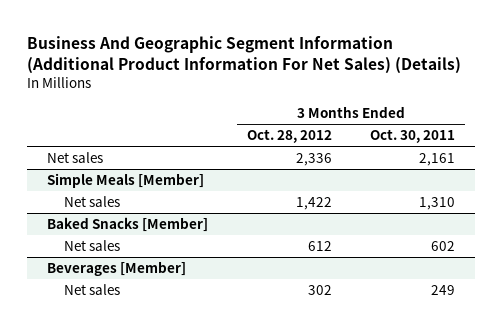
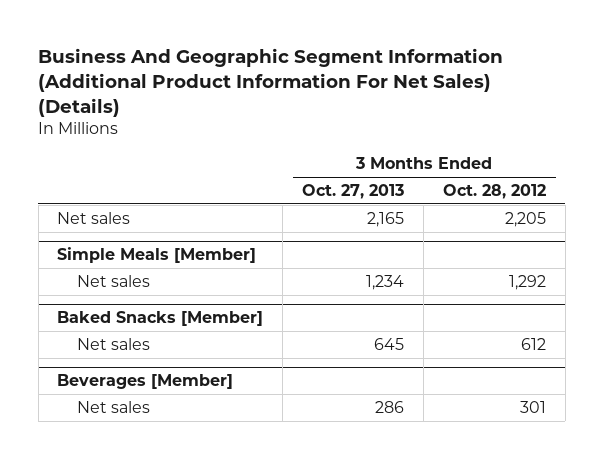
[370,129,456,144] Oct. 30, 2011 -> none
none -> [302,184,405,200] Oct. 27, 2013
[295,153,332,167] 2,336 -> [504,211,546,227] 2,205
[295,197,332,211] 1,422 -> [508,274,546,290] 1,292
[307,285,332,296] 302 -> [519,400,546,413] 301

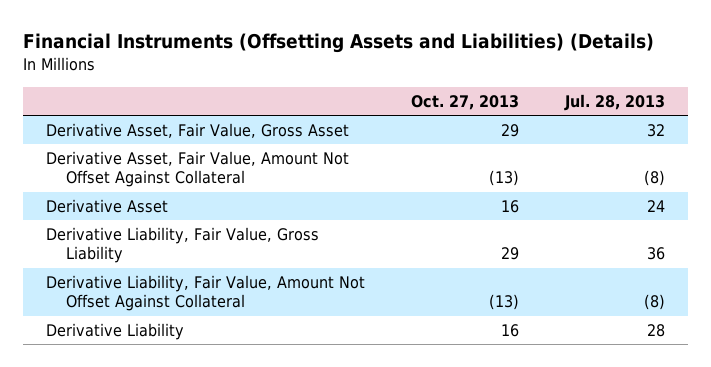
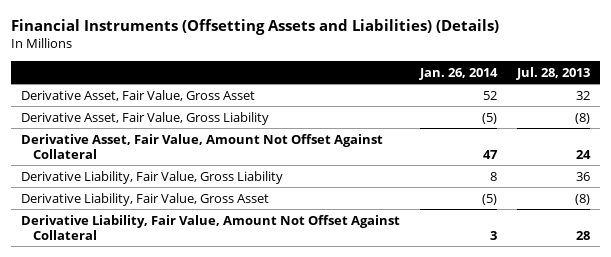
[411,94,520,110] Oct. 27, 2013 -> none
none -> [418,67,498,80] Jan. 26, 2014
[46,199,169,214] Derivative Asset -> none
none -> [20,111,269,125] Derivative Asset, Fair Value, Gross Liability
[643,170,665,187] (8) -> [575,149,591,159] 24
[46,323,185,341] Derivative Liability -> none
none -> [20,192,269,206] Derivative Liability, Fair Value, Gross Asset
[643,294,665,311] (8) -> [575,230,590,240] 28

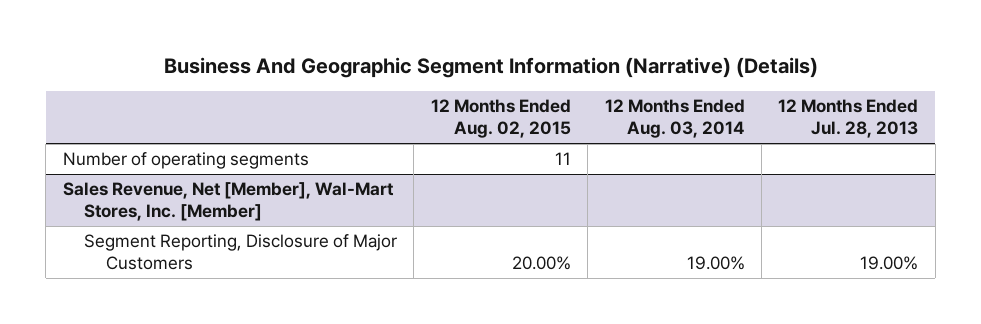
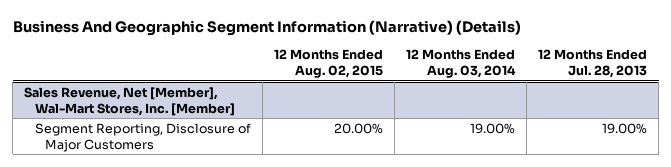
[62,152,309,170] Number of operating segments -> none

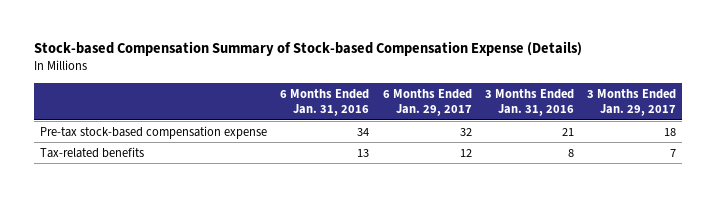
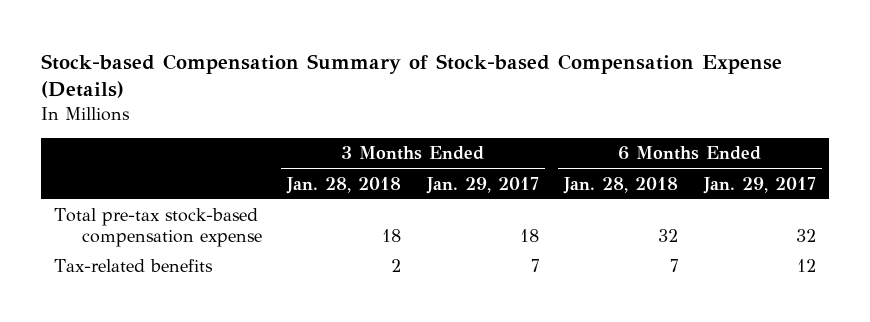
[280,88,370,117] 6 Months Ended Jan. 31, 2016 -> none
[484,88,574,117] 3 Months Ended Jan. 31, 2016 -> none
none -> [286,176,402,194] Jan. 28, 2018
none -> [563,176,679,194] Jan. 28, 2018
[40,125,268,139] Pre-tax stock-based compensation expense -> [53,208,262,248] Total pre-tax stock-based compensation expense

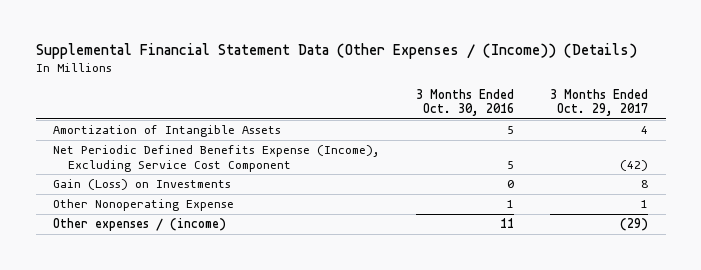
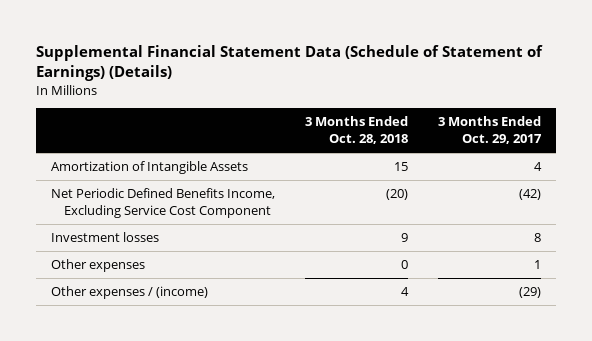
[35,43,637,60] Supplemental Financial Statement Data (Other Expenses / (Income)) (Details) -> [36,44,544,82] Supplemental Financial Statement Data (Schedule of Statement of Earnings) (Details)
[416,88,515,117] 3 Months Ended Oct. 30, 2016 -> none
none -> [305,116,409,145] 3 Months Ended Oct. 28, 2018
[53,199,235,212] Other Nonoperating Expense -> none
[53,145,381,172] Net Periodic Defined Benefits Expense (Income), Excluding Service Cost Component -> [51,188,276,219] Net Periodic Defined Benefits Income, Excluding Service Cost Component
[53,179,232,191] Gain (Loss) on Investments -> [51,232,160,243] Investment losses
none -> [51,259,146,273] Other expenses

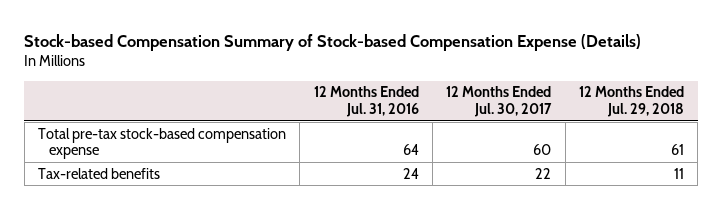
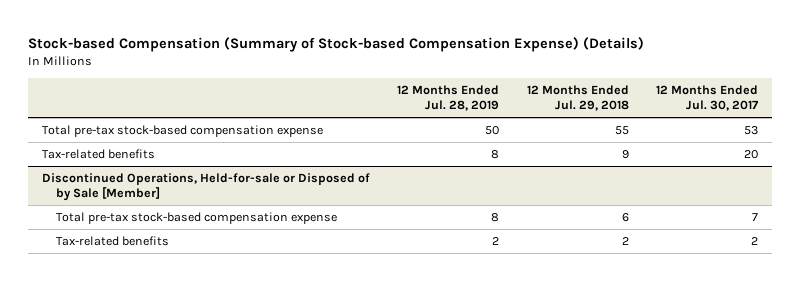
[24,33,642,51] Stock-based Compensation Summary of Stock-based Compensation Expense (Details) -> [28,37,645,53] Stock-based Compensation (Summary of Stock-based Compensation Expense) (Details)
[313,86,419,118] 12 Months Ended Jul. 31, 2016 -> none
none -> [397,84,500,112] 12 Months Ended Jul. 28, 2019
[533,144,552,156] 60 -> [743,125,758,135] 53
[670,144,684,156] 61 -> [614,125,629,135] 55
[535,167,552,179] 22 -> [743,149,758,159] 20
[673,167,684,179] 11 -> [621,149,629,159] 9
none -> [42,172,371,202] Discontinued Operations, Held-for-sale or Disposed of by Sale [Member]
none -> [56,211,338,224] Total pre-tax stock-based compensation expense
none -> [56,235,170,246] Tax-related benefits

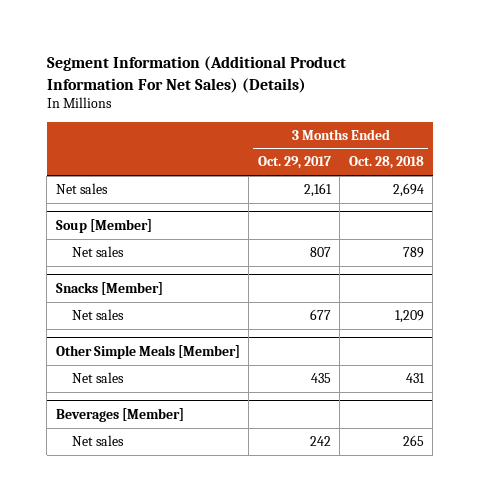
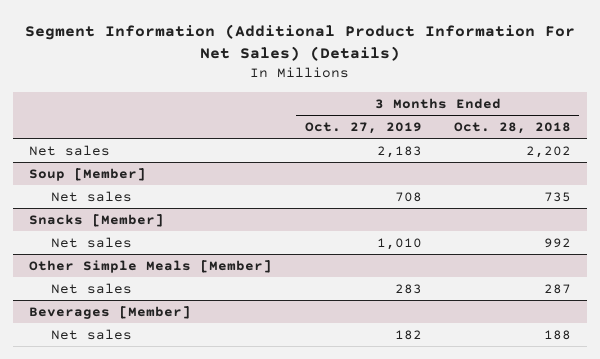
[257,156,331,170] Oct. 29, 2017 -> none
none -> [304,121,422,134] Oct. 27, 2019
[392,183,424,198] 2,694 -> [525,145,571,158] 2,202
[402,247,424,259] 789 -> [543,191,571,202] 735
[394,310,424,324] 1,209 -> [543,237,571,248] 992
[405,373,425,384] 431 -> [543,283,571,294] 287
[402,435,424,447] 265 -> [543,329,571,340] 188

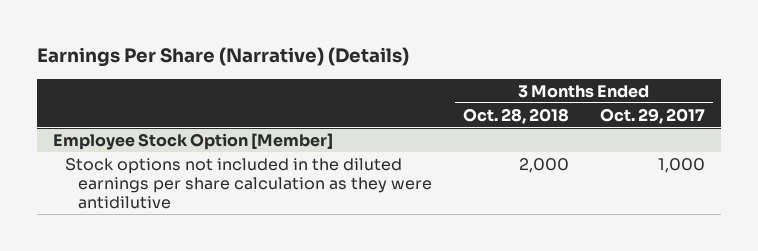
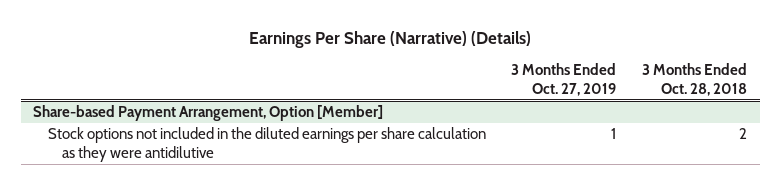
[600,107,706,124] Oct. 29, 2017 -> none
none -> [511,63,617,96] 3 Months Ended Oct. 27, 2019
[52,132,333,150] Employee Stock Option [Member] -> [33,105,384,122] Share-based Payment Arrangement, Option [Member]
[519,157,570,173] 2,000 -> [738,128,747,140] 2

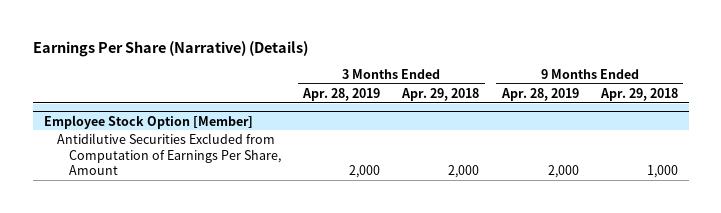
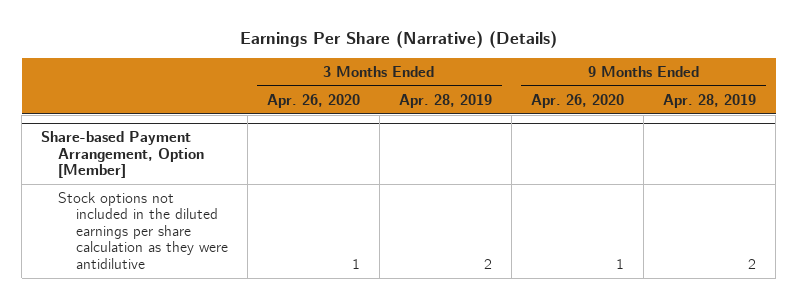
[401,87,480,101] Apr. 29, 2018 -> none
[599,87,678,101] Apr. 29, 2018 -> none
none -> [266,93,360,108] Apr. 26, 2020
none -> [531,93,625,108] Apr. 26, 2020
[56,132,282,176] Antidilutive Securities Excluded from Computation of Earnings Per Share, Amount -> none
[43,114,253,129] Employee Stock Option [Member] -> [41,131,205,179] Share-based Payment Arrangement, Option [Member]
none -> [58,191,228,269] Stock options not included in the diluted earnings per share calculation as they were antidilutive

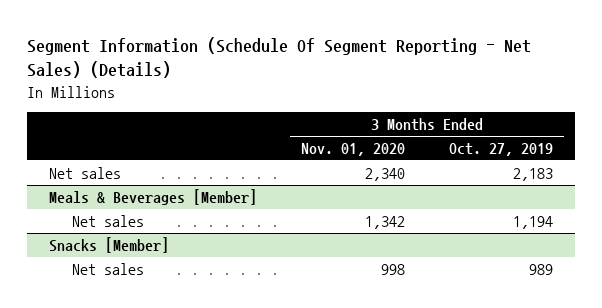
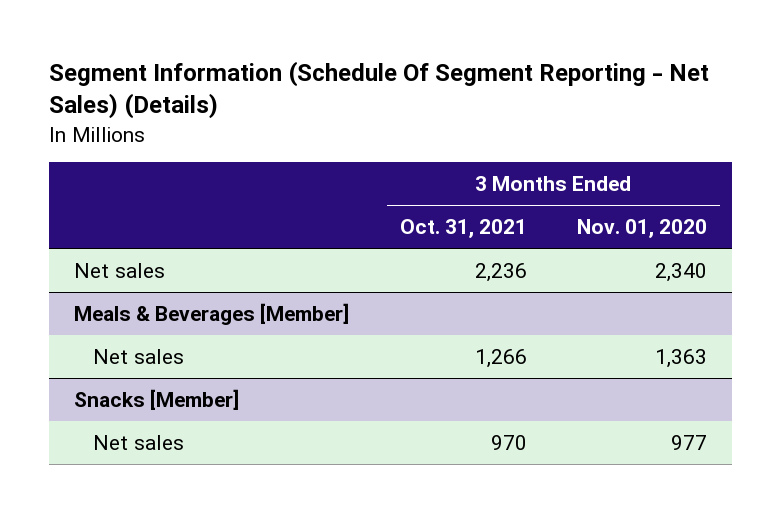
[449,142,554,156] Oct. 27, 2019 -> none
none -> [399,219,527,239] Oct. 31, 2021
[365,215,406,229] 1,342 -> [654,348,707,368] 1,363
[381,263,406,275] 998 -> [670,434,707,450] 977

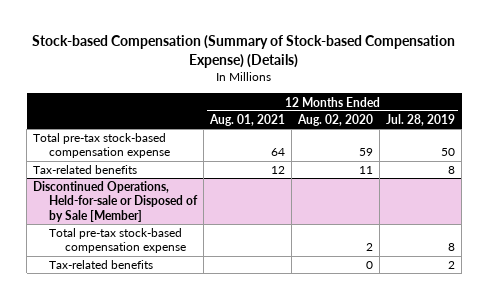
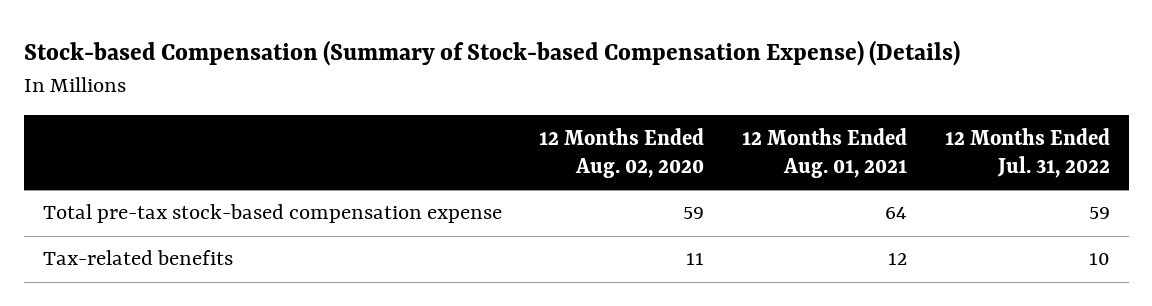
[386,113,456,126] Jul. 28, 2019 -> none
none -> [944,127,1110,179] 12 Months Ended Jul. 31, 2022
[33,181,198,222] Discontinued Operations, Held-for-sale or Disposed of by Sale [Member] -> none
[48,228,186,254] Total pre-tax stock-based compensation expense -> none
[48,260,153,270] Tax-related benefits -> none

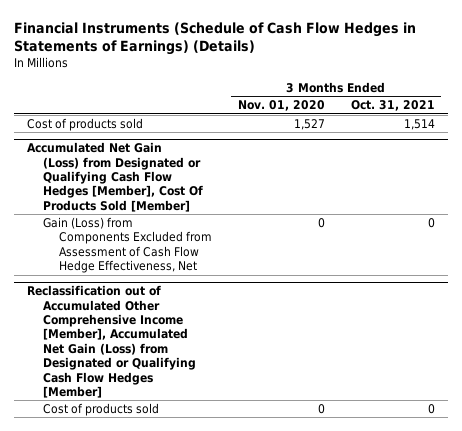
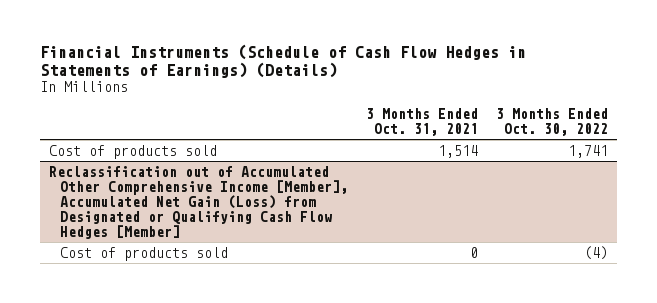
[237,100,325,112] Nov. 01, 2020 -> none
none -> [496,108,609,137] 3 Months Ended Oct. 30, 2022
[27,142,204,212] Accumulated Net Gain (Loss) from Designated or Qualifying Cash Flow Hedges [Member], Cost Of Products Sold [Member] -> none
[43,216,212,274] Gain (Loss) from Components Excluded from Assessment of Cash Flow Hedge Effectiveness, Net -> none

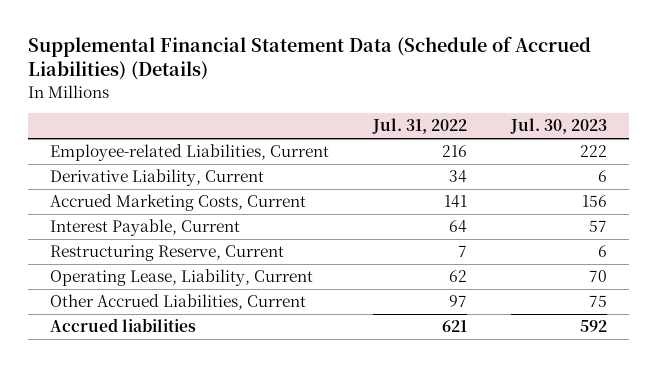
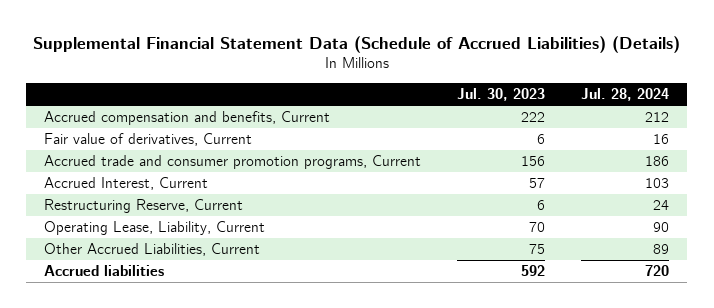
[371,118,467,135] Jul. 31, 2022 -> none
none -> [581,87,670,101] Jul. 28, 2024
[49,144,329,162] Employee-related Liabilities, Current -> [44,111,331,126] Accrued compensation and benefits, Current
[49,169,264,187] Derivative Liability, Current -> [44,133,253,147] Fair value of derivatives, Current
[49,194,306,212] Accrued Marketing Costs, Current -> [44,155,422,170] Accrued trade and consumer promotion programs, Current
[49,219,240,237] Interest Payable, Current -> [44,177,209,191] Accrued Interest, Current

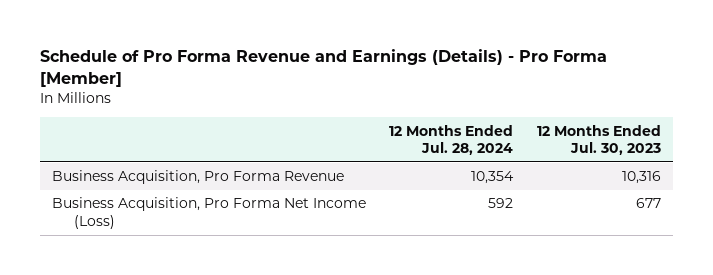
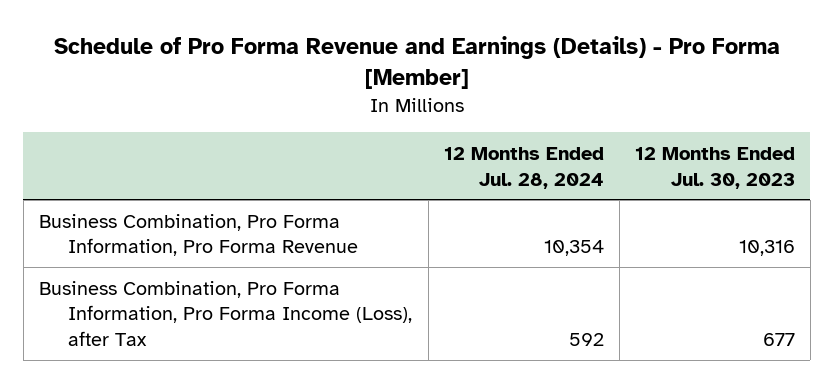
[51,170,344,185] Business Acquisition, Pro Forma Revenue -> [38,213,359,257] Business Combination, Pro Forma Information, Pro Forma Revenue
[51,197,366,230] Business Acquisition, Pro Forma Net Income (Loss) -> [38,280,413,346] Business Combination, Pro Forma Information, Pro Forma Income (Loss), after Tax

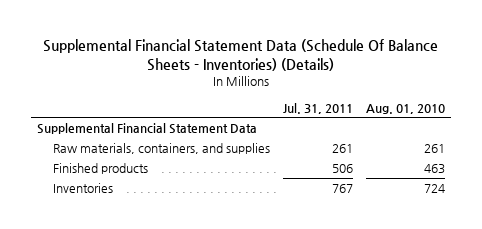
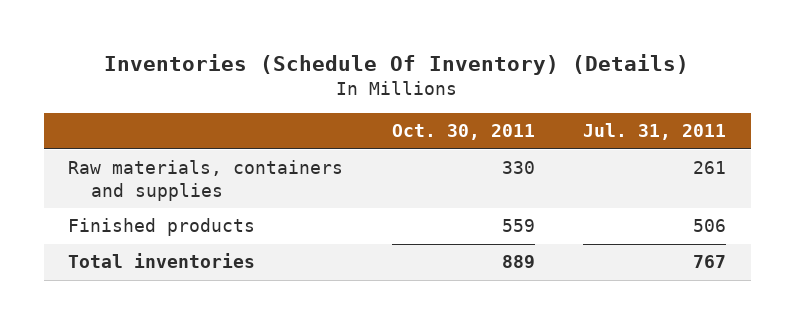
[42,38,438,71] Supplemental Financial Statement Data (Schedule Of Balance Sheets - Inventories) (Details) -> [104,54,690,76] Inventories (Schedule Of Inventory) (Details)
[365,103,445,114] Aug. 01, 2010 -> none
none -> [391,124,535,141] Oct. 30, 2011
[37,123,258,135] Supplemental Financial Statement Data -> none
[53,143,271,155] Raw materials, containers, and supplies -> [67,160,343,202] Raw materials, containers and supplies
[53,183,114,194] Inventories -> [67,253,255,269] Total inventories

